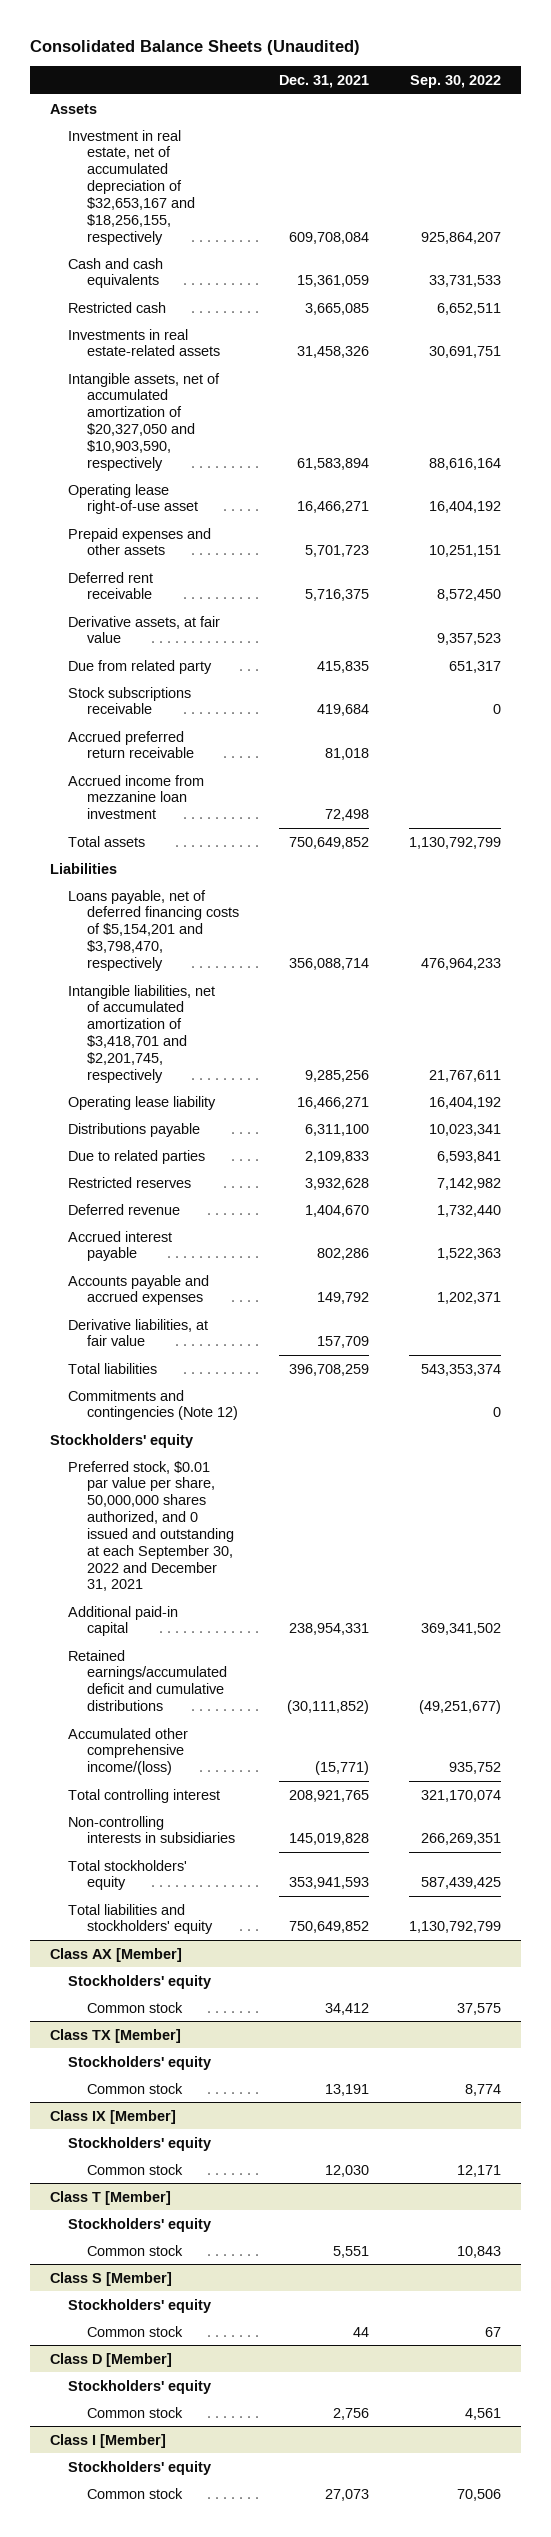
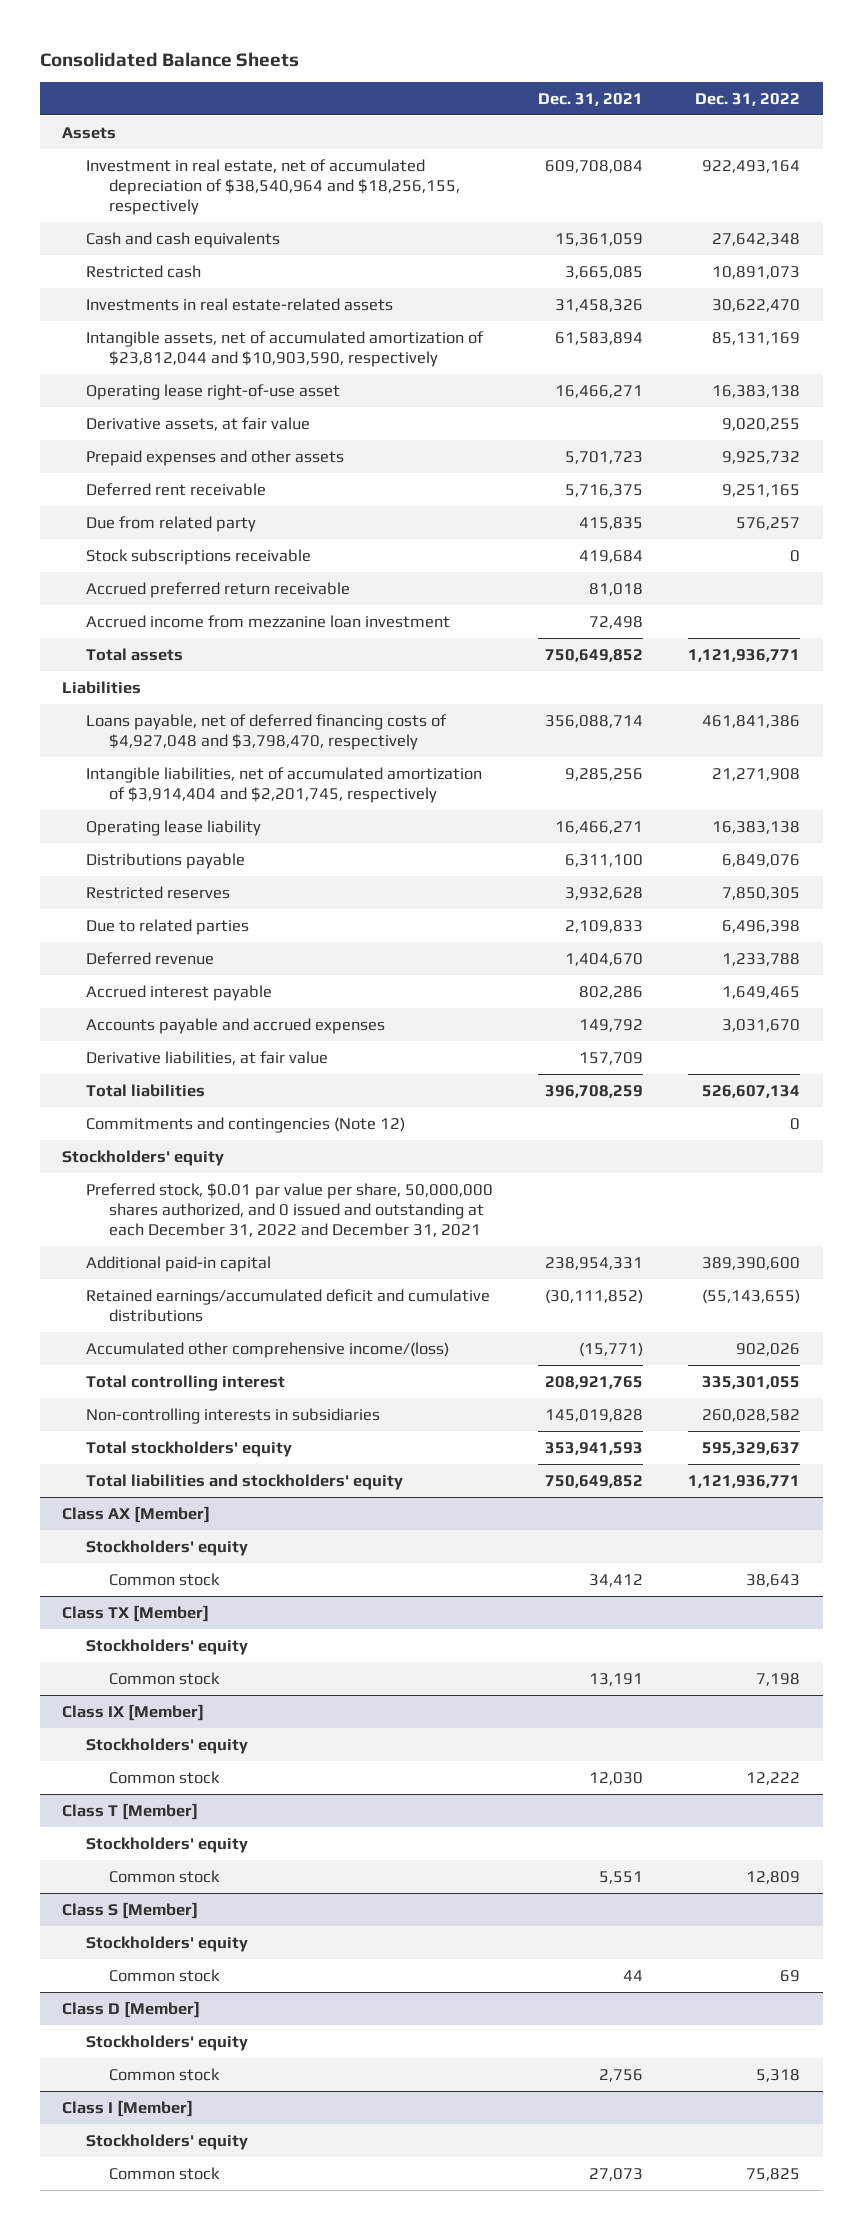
[29,40,360,56] Consolidated Balance Sheets (Unaudited) -> [39,51,299,67] Consolidated Balance Sheets
[409,75,501,89] Sep. 30, 2022 -> none
none -> [695,92,801,106] Dec. 31, 2022
[68,129,195,245] Investment in real estate, net of accumulated depreciation of $32,653,167 and $18,256,155, respectively -> [85,158,461,216] Investment in real estate, net of accumulated depreciation of $38,540,964 and $18,256,155, respectively
[68,372,221,471] Intangible assets, net of accumulated amortization of $20,327,050 and $10,903,590, respectively -> [85,330,484,368] Intangible assets, net of accumulated amortization of $23,812,044 and $10,903,590, respectively
[68,615,221,644] Derivative assets, at fair value -> [85,416,310,431] Derivative assets, at fair value
[68,889,239,971] Loans payable, net of deferred financing costs of $5,154,201 and $3,798,470, respectively -> [85,713,447,751] Loans payable, net of deferred financing costs of $4,927,048 and $3,798,470, respectively
[68,984,216,1083] Intangible liabilities, net of accumulated amortization of $3,418,701 and $2,201,745, respectively -> [85,766,482,804] Intangible liabilities, net of accumulated amortization of $3,914,404 and $2,201,745, respectively
[68,1149,206,1164] Due to related parties -> [85,918,249,935] Due to related parties
[68,1460,234,1592] Preferred stock, $0.01 par value per share, 50,000,000 shares authorized, and 0 issued and outstanding at each September 30, 2022 and December 31, 2021 -> [85,1182,493,1238] Preferred stock, $0.01 par value per share, 50,000,000 shares authorized, and 0 issued and outstanding at each December 31, 2022 and December 31, 2021

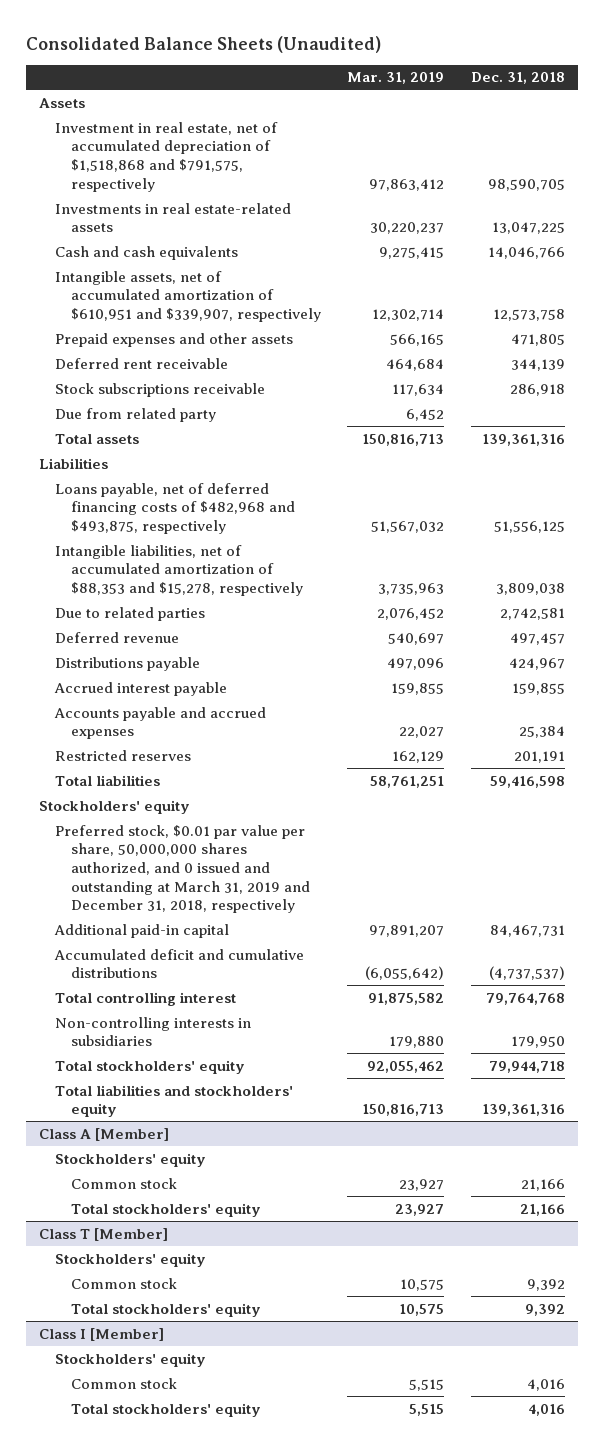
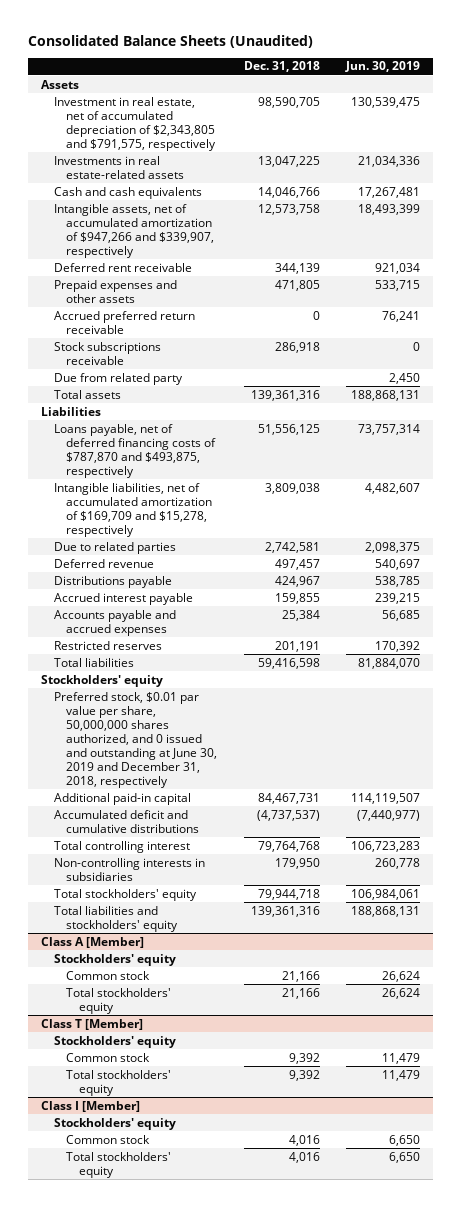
[347,72,445,85] Mar. 31, 2019 -> none
none -> [344,61,420,73] Jun. 30, 2019
[55,121,279,192] Investment in real estate, net of accumulated depreciation of $1,518,868 and $791,575, respectively -> [53,96,217,151] Investment in real estate, net of accumulated depreciation of $2,343,805 and $791,575, respectively
[55,270,321,322] Intangible assets, net of accumulated amortization of $610,951 and $339,907, respectively -> [53,203,215,258] Intangible assets, net of accumulated amortization of $947,266 and $339,907, respectively
[55,332,294,347] Prepaid expenses and other assets -> [53,279,177,303] Prepaid expenses and other assets
none -> [53,310,195,334] Accrued preferred return receivable
[55,482,295,534] Loans payable, net of deferred financing costs of $482,968 and $493,875, respectively -> [53,423,217,478] Loans payable, net of deferred financing costs of $787,870 and $493,875, respectively
[55,544,303,596] Intangible liabilities, net of accumulated amortization of $88,353 and $15,278, respectively -> [53,482,213,537] Intangible liabilities, net of accumulated amortization of $169,709 and $15,278, respectively
[55,824,310,914] Preferred stock, $0.01 par value per share, 50,000,000 shares authorized, and 0 issued and outstanding at March 31, 2019 and December 31, 2018, respectively -> [53,691,218,788] Preferred stock, $0.01 par value per share, 50,000,000 shares authorized, and 0 issued and outstanding at June 30, 2019 and December 31, 2018, respectively

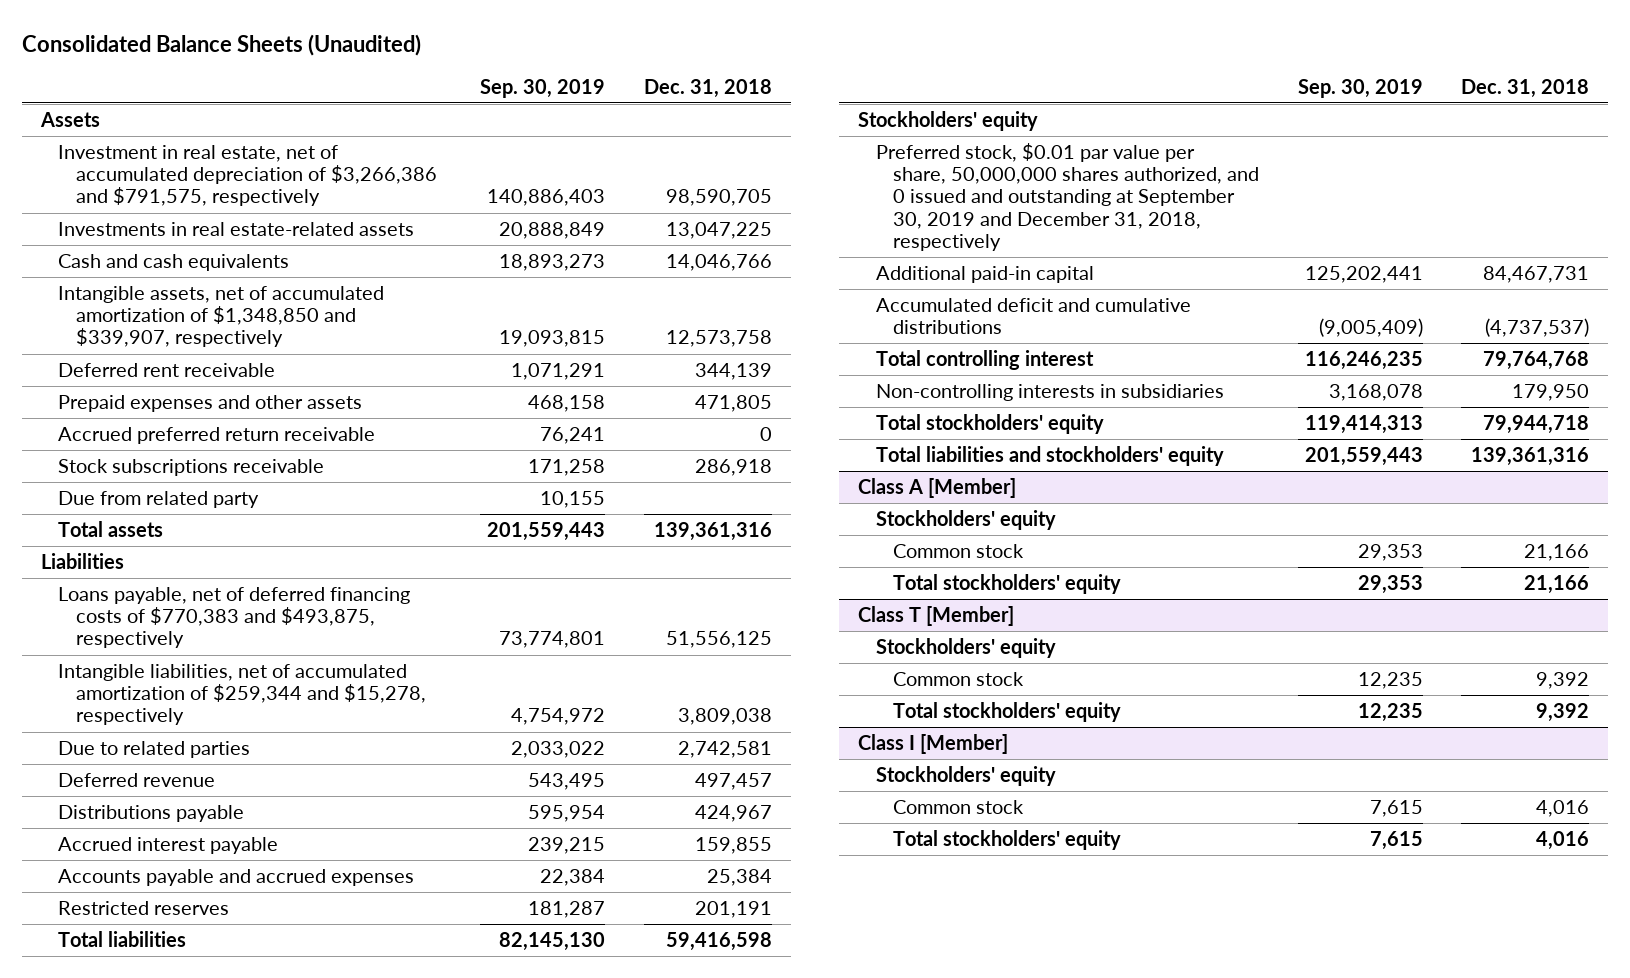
[344,61,420,73] Jun. 30, 2019 -> none
none -> [480,78,606,98] Sep. 30, 2019
[53,96,217,151] Investment in real estate, net of accumulated depreciation of $2,343,805 and $791,575, respectively -> [58,145,438,207] Investment in real estate, net of accumulated depreciation of $3,266,386 and $791,575, respectively
[53,203,215,258] Intangible assets, net of accumulated amortization of $947,266 and $339,907, respectively -> [58,286,385,348] Intangible assets, net of accumulated amortization of $1,348,850 and $339,907, respectively
[53,423,217,478] Loans payable, net of deferred financing costs of $787,870 and $493,875, respectively -> [58,587,411,649] Loans payable, net of deferred financing costs of $770,383 and $493,875, respectively
[53,482,213,537] Intangible liabilities, net of accumulated amortization of $169,709 and $15,278, respectively -> [58,664,427,726] Intangible liabilities, net of accumulated amortization of $259,344 and $15,278, respectively
[53,691,218,788] Preferred stock, $0.01 par value per share, 50,000,000 shares authorized, and 0 issued and outstanding at June 30, 2019 and December 31, 2018, respectively -> [875,143,1260,251] Preferred stock, $0.01 par value per share, 50,000,000 shares authorized, and 0 issued and outstanding at September 30, 2019 and December 31, 2018, respectively

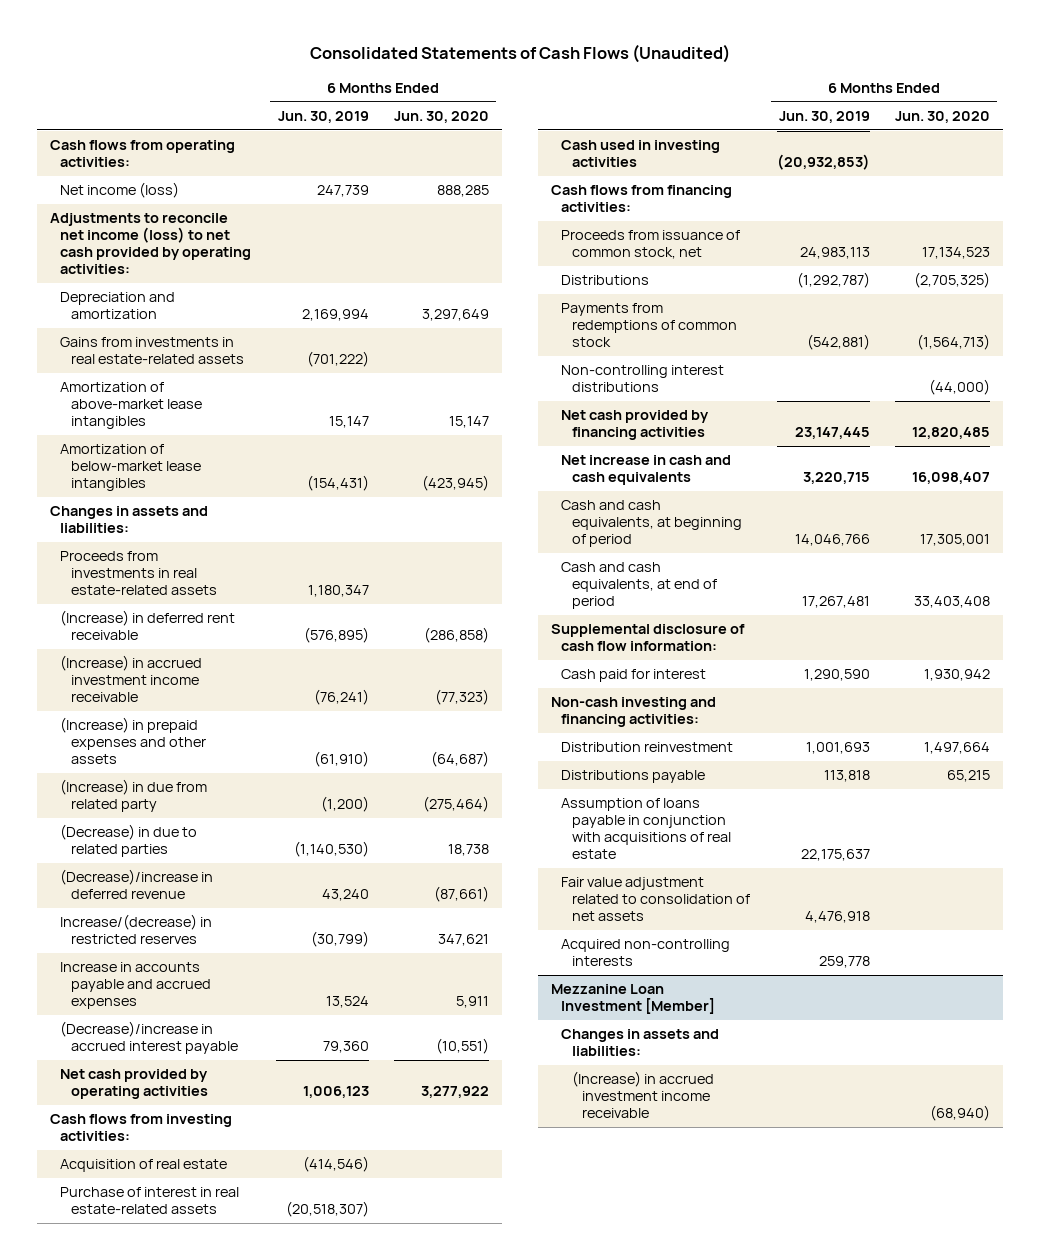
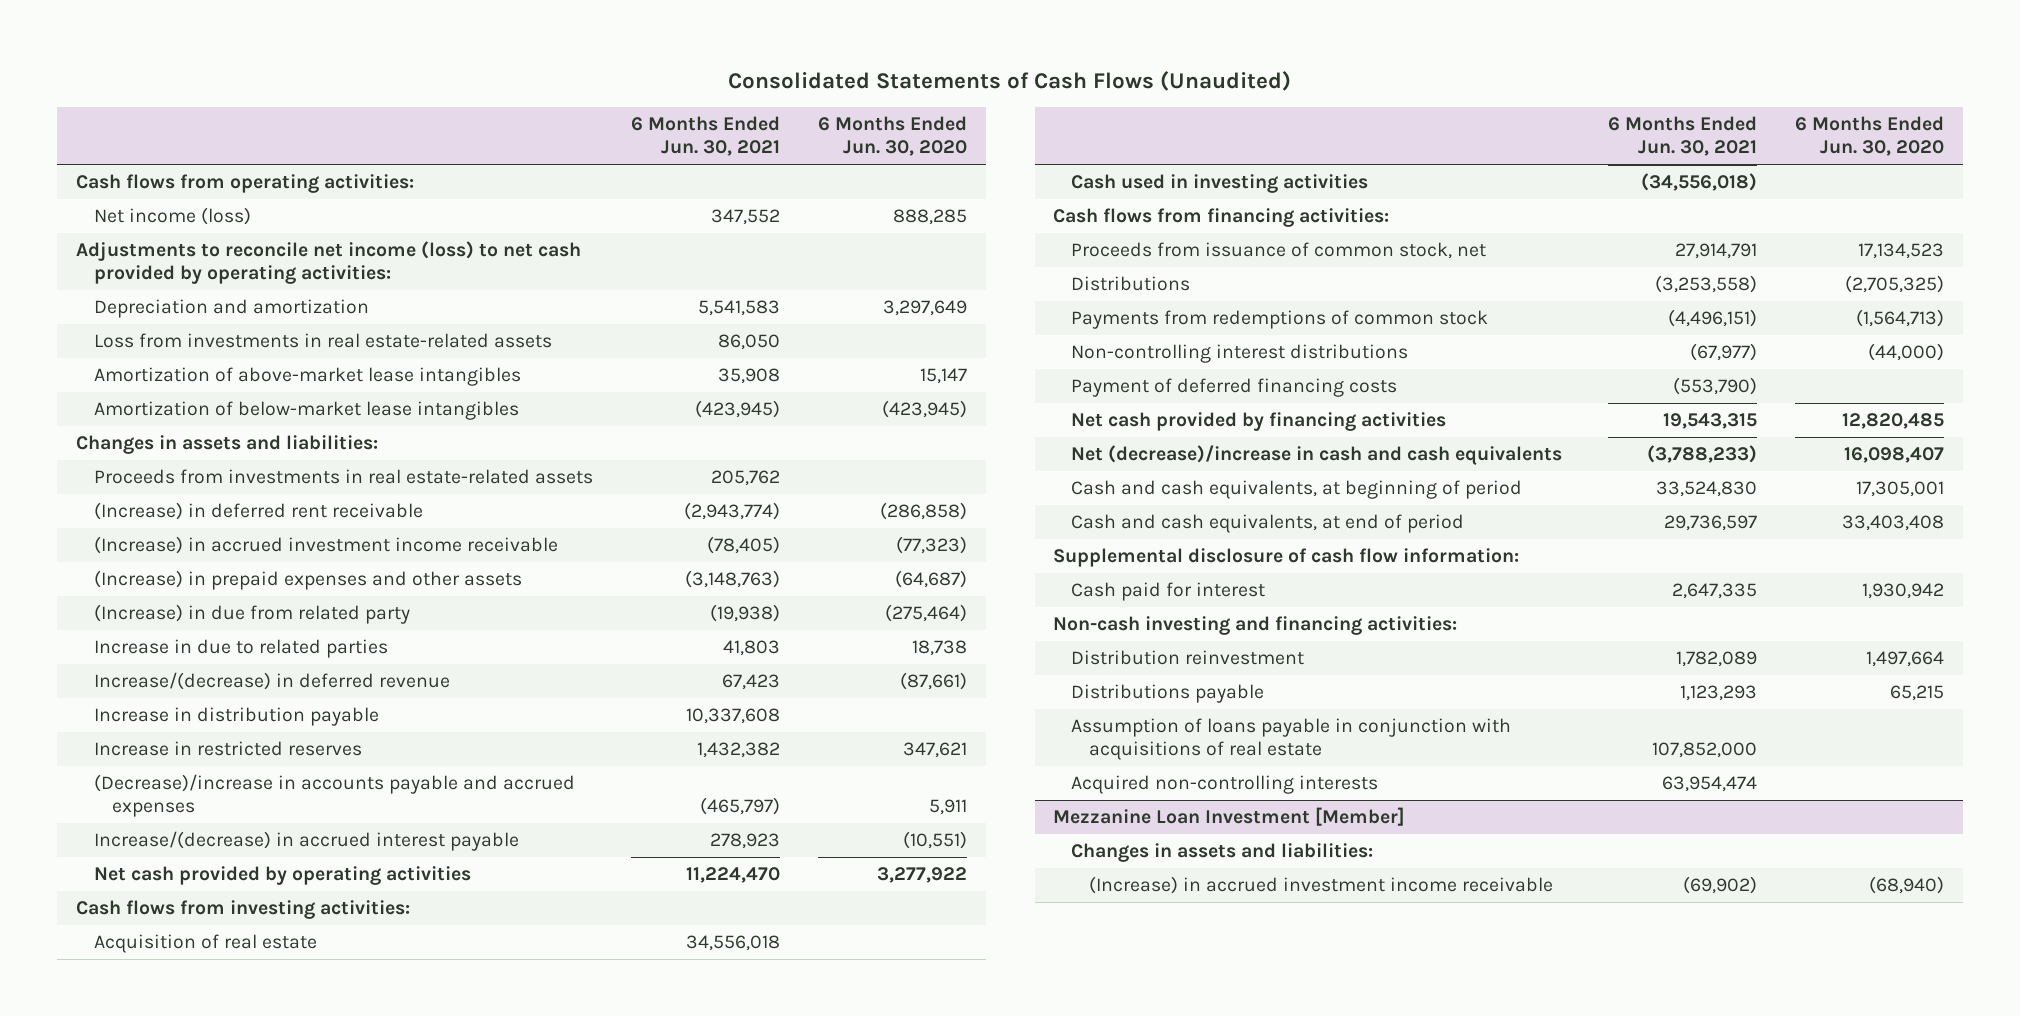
[278,110,370,123] Jun. 30, 2019 -> none
none -> [630,116,780,157] 6 Months Ended Jun. 30, 2021
[60,337,244,365] Gains from investments in real estate-related assets -> [94,333,553,349] Loss from investments in real estate-related assets
[60,824,198,858] (Decrease) in due to related parties -> [94,639,389,659] Increase in due to related parties
[60,869,214,900] (Decrease)/increase in deferred revenue -> [94,672,451,691] Increase/(decrease) in deferred revenue
none -> [94,707,380,727] Increase in distribution payable
[60,914,213,945] Increase/(decrease) in restricted reserves -> [94,741,363,757] Increase in restricted reserves
[60,962,211,1010] Increase in accounts payable and accrued expenses -> [94,774,576,818] (Decrease)/increase in accounts payable and accrued expenses
[60,1021,238,1055] (Decrease)/increase in accrued interest payable -> [94,831,520,852] Increase/(decrease) in accrued interest payable
[60,1187,240,1215] Purchase of interest in real estate-related assets -> none
none -> [1071,378,1398,398] Payment of deferred financing costs
[561,455,732,486] Net increase in cash and cash equivalents -> [1071,445,1563,466] Net (decrease)/increase in cash and cash equivalents
[561,877,750,922] Fair value adjustment related to consolidation of net assets -> none

